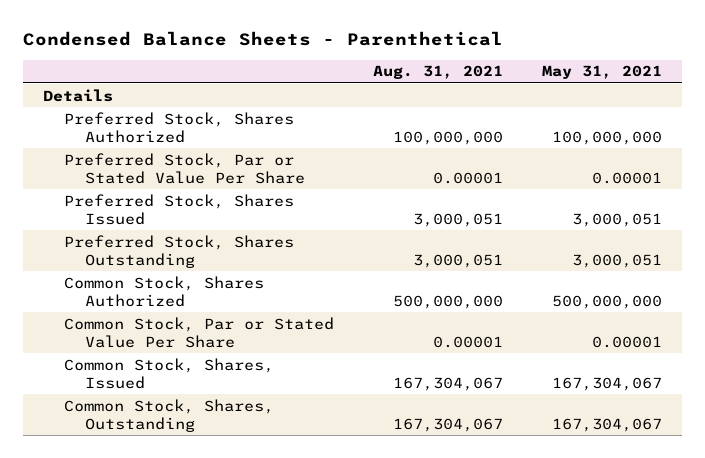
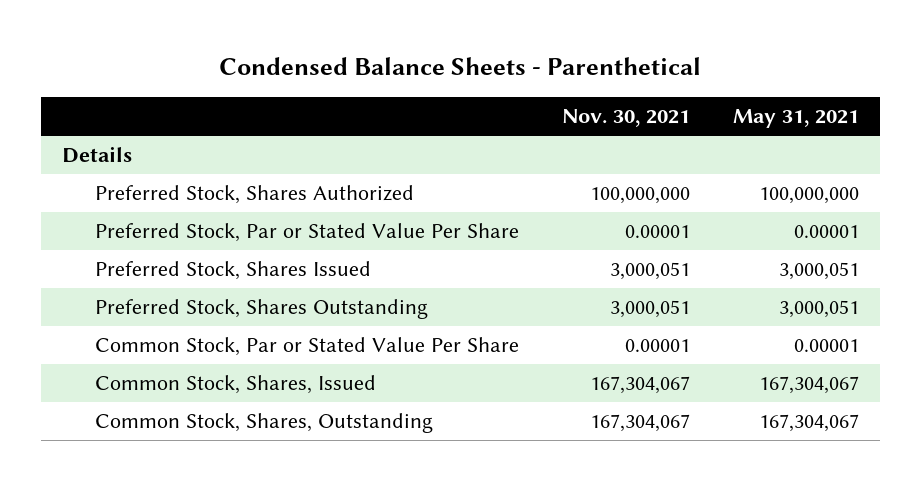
[373,65,504,80] Aug. 31, 2021 -> none
none -> [561,109,690,128] Nov. 30, 2021
[63,275,264,307] Common Stock, Shares Authorized -> none

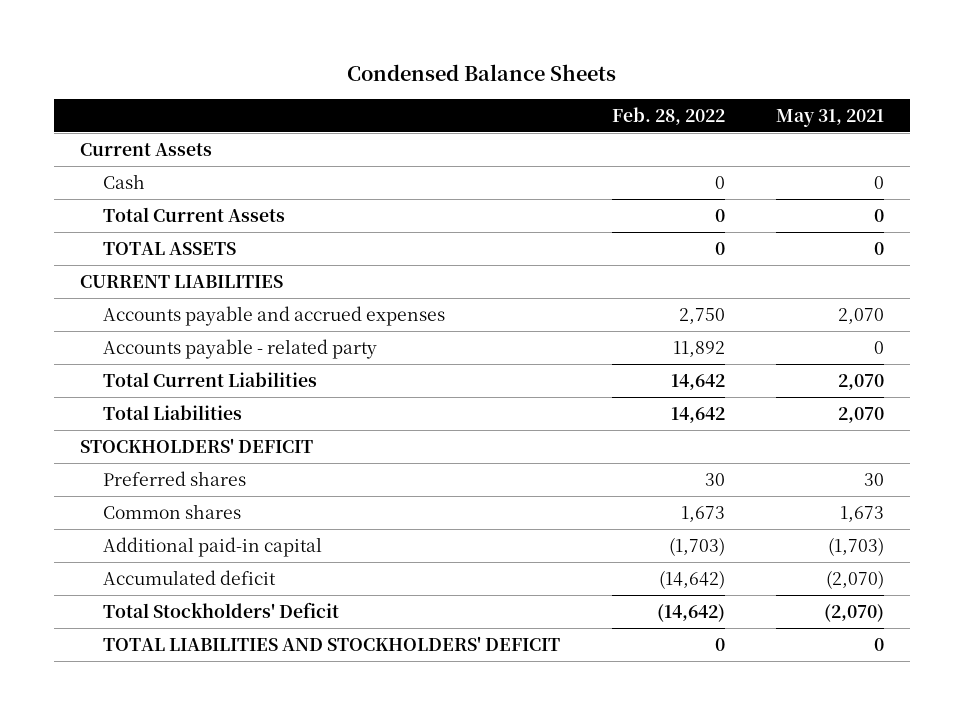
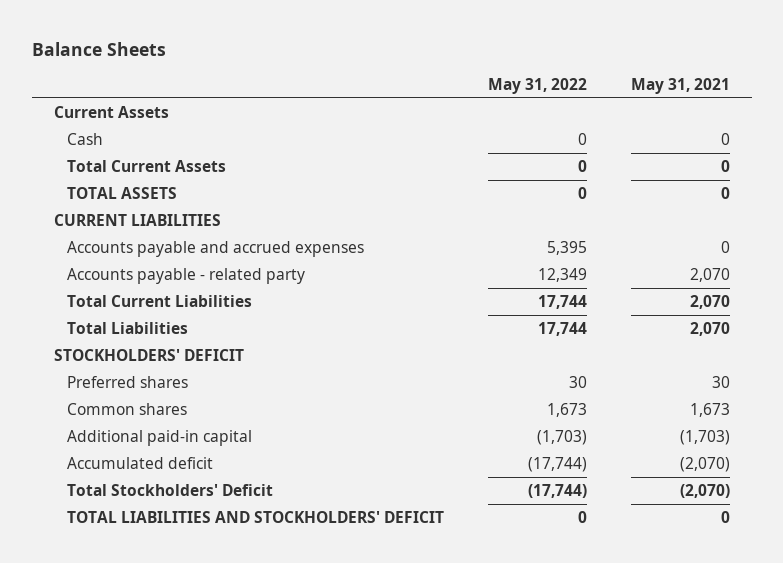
[347,64,617,82] Condensed Balance Sheets -> [31,41,166,56] Balance Sheets
[611,106,725,125] Feb. 28, 2022 -> none
none -> [488,77,588,94] May 31, 2022
[838,307,885,324] 2,070 -> [720,240,730,253] 0
[874,340,885,354] 0 -> [689,267,730,282] 2,070

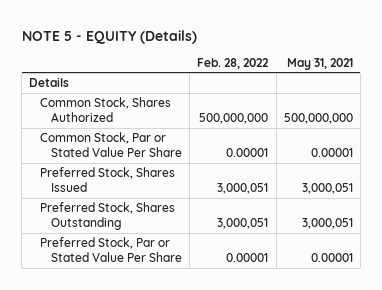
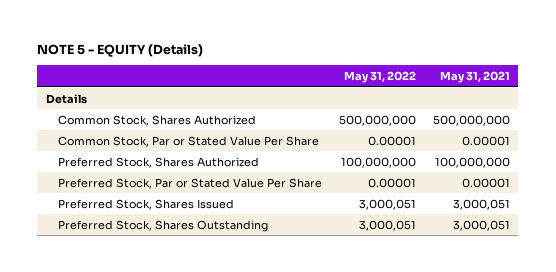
[197,57,270,69] Feb. 28, 2022 -> none
none -> [344,71,417,84] May 31, 2022
none -> [58,156,260,168] Preferred Stock, Shares Authorized
[40,237,183,263] Preferred Stock, Par or Stated Value Per Share -> [58,177,323,189] Preferred Stock, Par or Stated Value Per Share

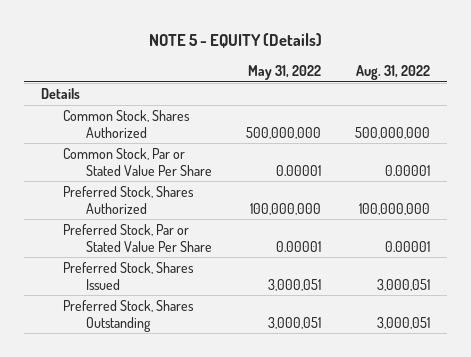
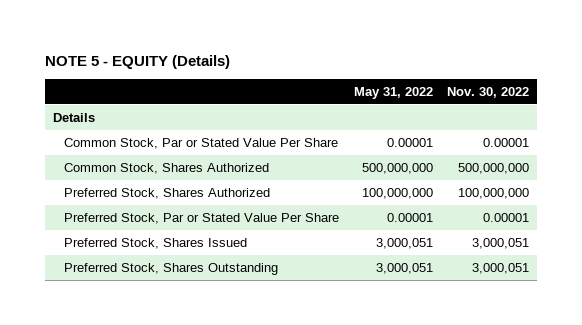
[356,65,431,81] Aug. 31, 2022 -> none
none -> [447,86,530,98] Nov. 30, 2022
[63,110,191,138] Common Stock, Shares Authorized -> [64,162,270,174] Common Stock, Shares Authorized

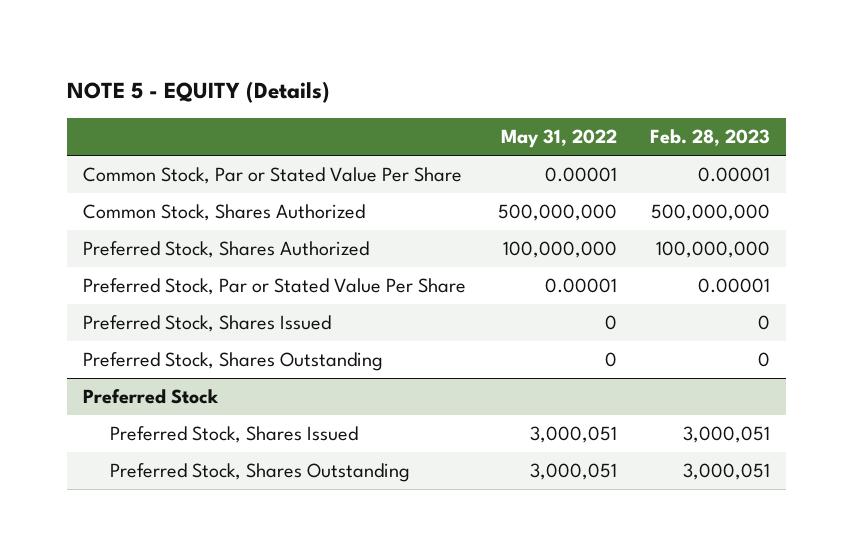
[447,86,530,98] Nov. 30, 2022 -> none
none -> [649,129,770,147] Feb. 28, 2023
[52,112,95,122] Details -> none
none -> [83,315,332,333] Preferred Stock, Shares Issued
none -> [83,352,384,372] Preferred Stock, Shares Outstanding
none -> [83,389,220,405] Preferred Stock

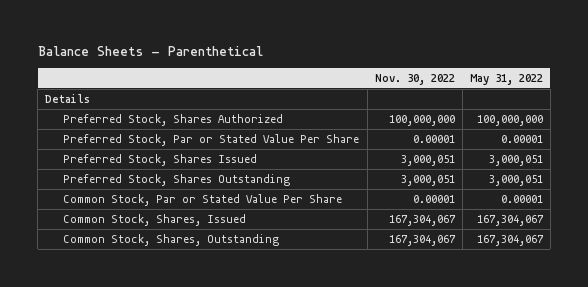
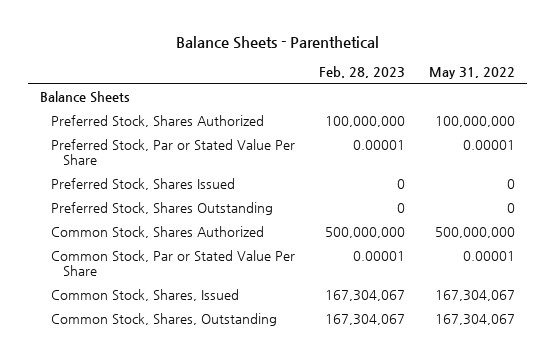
[374,73,455,85] Nov. 30, 2022 -> none
none -> [319,66,406,79] Feb. 28, 2023
[45,93,91,103] Details -> none
none -> [39,91,130,104] Balance Sheets
[488,154,543,166] 3,000,051 -> [507,179,516,190] 0
[488,174,543,186] 3,000,051 -> [507,203,516,214] 0
none -> [51,226,265,239] Common Stock, Shares Authorized

